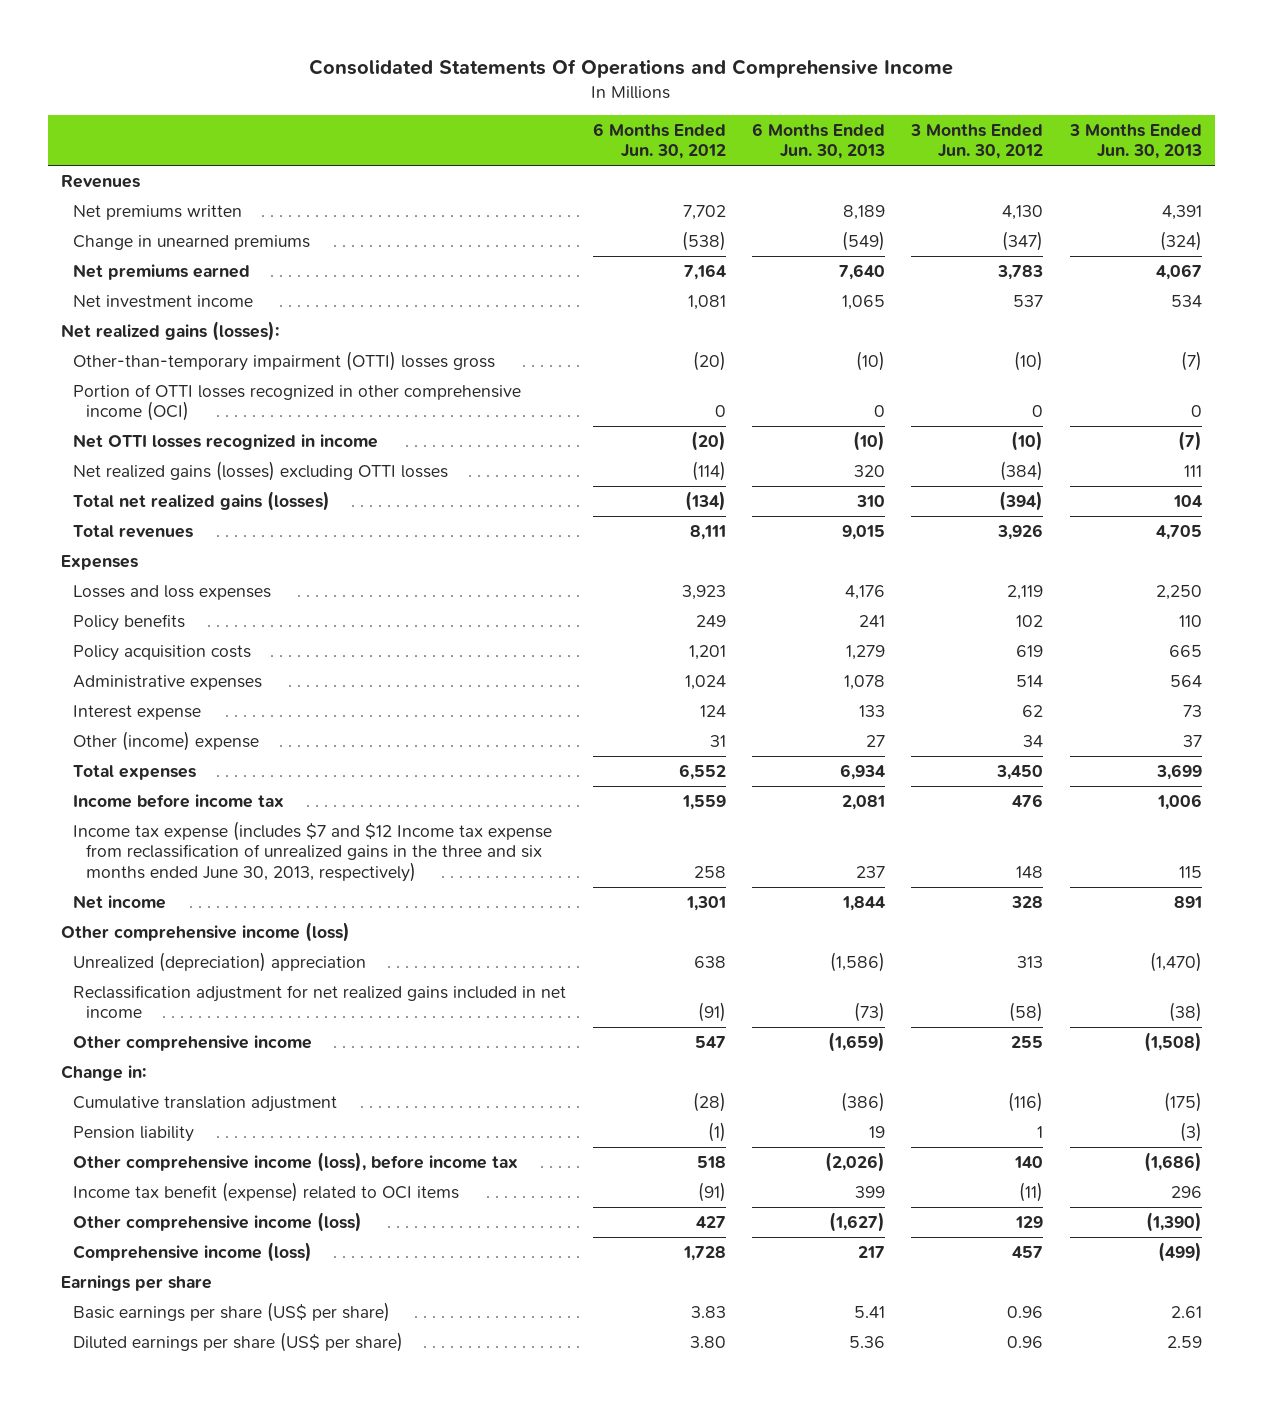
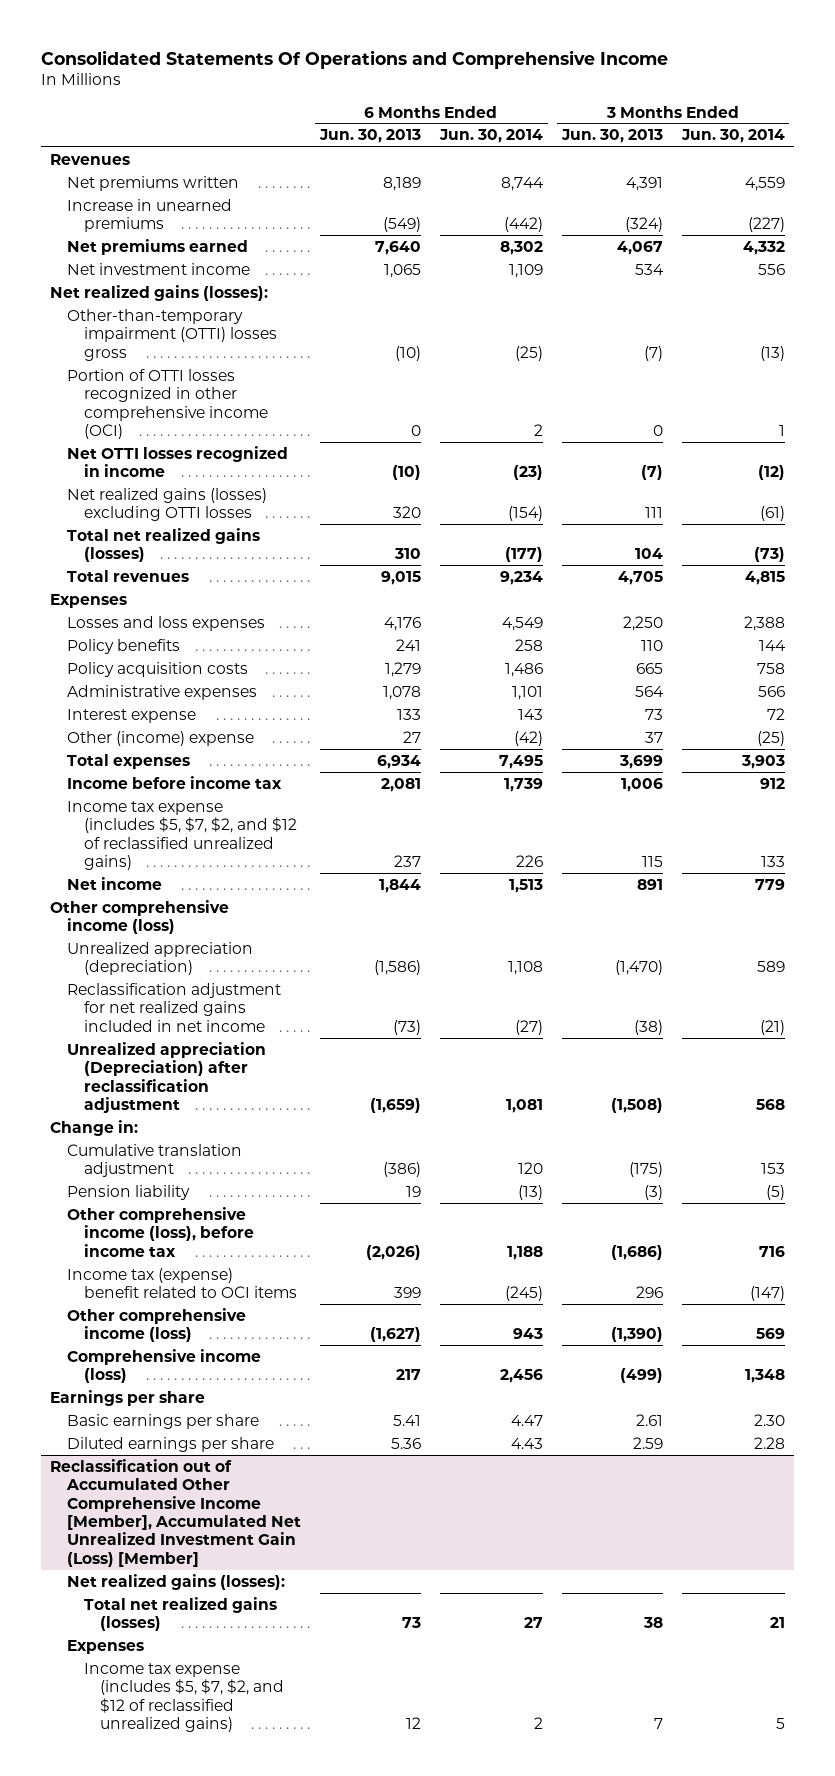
[592,122,726,160] 6 Months Ended Jun. 30, 2012 -> none
[910,123,1044,160] 3 Months Ended Jun. 30, 2012 -> none
none -> [438,129,543,144] Jun. 30, 2014
none -> [680,129,785,144] Jun. 30, 2014
[73,234,311,250] Change in unearned premiums -> [66,198,232,233] Increase in unearned premiums
[73,820,553,882] Income tax expense (includes $7 and $12 Income tax expense from reclassification of unrealized gains in the three and six months ended June 30, 2013, respectively) -> [66,800,297,871] Income tax expense (includes $5, $7, $2, and $12 of reclassified unrealized gains)
[73,951,367,972] Unrealized (depreciation) appreciation -> [66,941,253,976] Unrealized appreciation (depreciation)
[73,1034,313,1051] Other comprehensive income -> [66,1041,266,1114] Unrealized appreciation (Depreciation) after reclassification adjustment
[73,1181,460,1202] Income tax benefit (expense) related to OCI items -> [66,1267,297,1299] Income tax (expense) benefit related to OCI items
[73,1301,391,1322] Basic earnings per share (US$ per share) -> [66,1413,259,1429] Basic earnings per share
[73,1331,404,1352] Diluted earnings per share (US$ per share) -> [66,1436,274,1452] Diluted earnings per share
none -> [50,1458,301,1567] Reclassification out of Accumulated Other Comprehensive Income [Member], Accumulated Net Unrealized Investment Gain (Loss) [Member]
none -> [66,1573,285,1590] Net realized gains (losses):
none -> [83,1596,277,1632] Total net realized gains (losses)
none -> [66,1639,144,1654] Expenses
none -> [83,1662,285,1733] Income tax expense (includes $5, $7, $2, and $12 of reclassified unrealized gains)

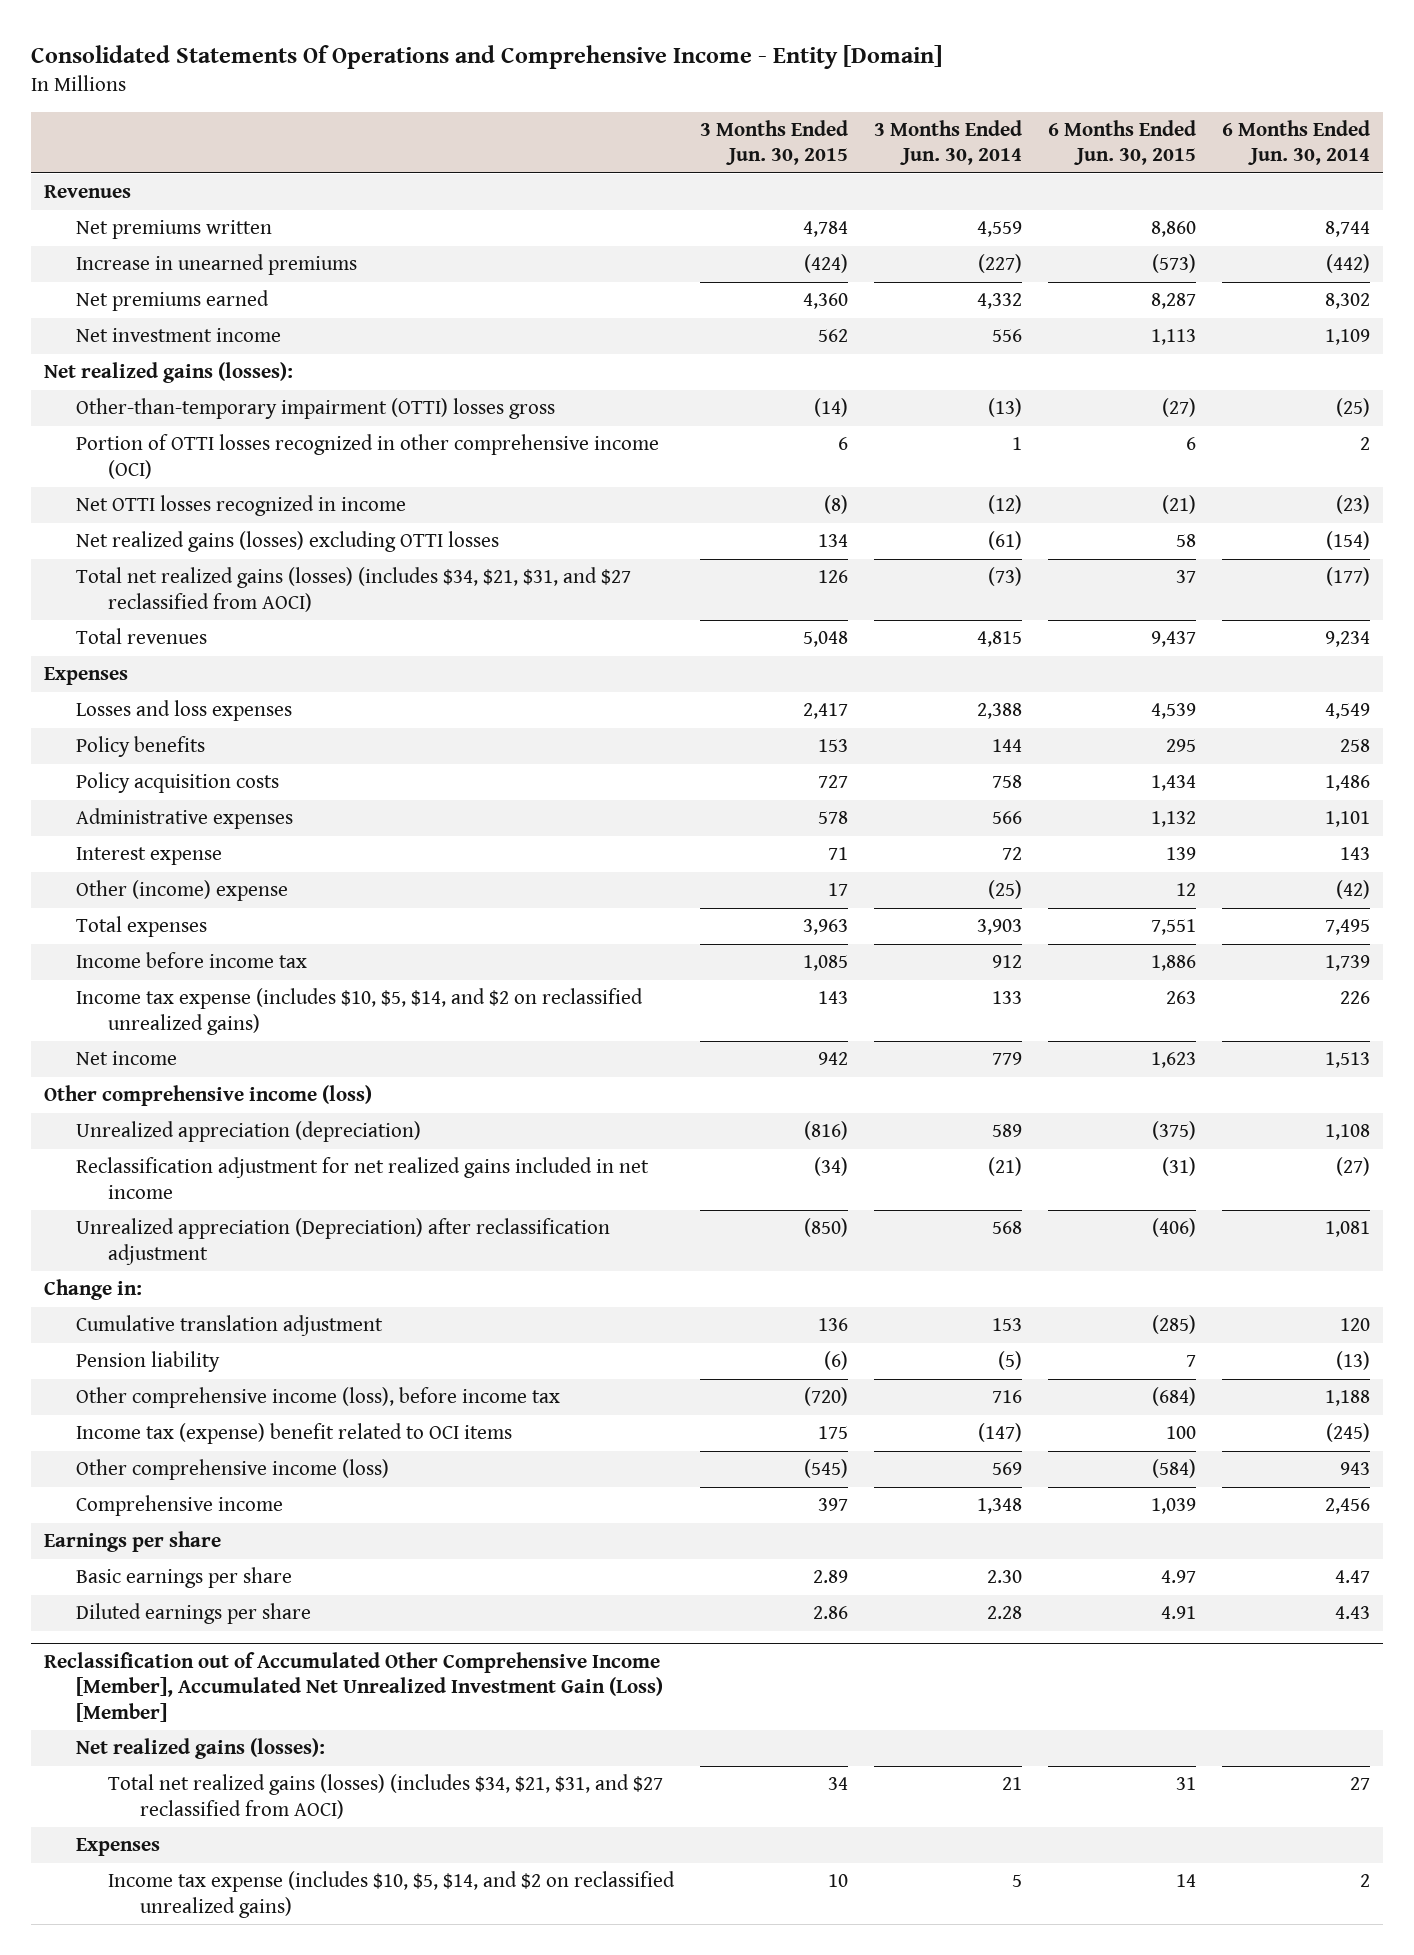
[40,49,668,69] Consolidated Statements Of Operations and Comprehensive Income -> [30,44,942,69] Consolidated Statements Of Operations and Comprehensive Income - Entity [Domain]
[318,129,421,144] Jun. 30, 2013 -> none
[560,129,663,144] Jun. 30, 2013 -> none
none -> [700,120,849,166] 3 Months Ended Jun. 30, 2015
none -> [1048,120,1197,166] 6 Months Ended Jun. 30, 2015
[66,527,260,563] Total net realized gains (losses) -> [75,567,631,612] Total net realized gains (losses) (includes $34, $21, $31, and $27 reclassified from AOCI)
[66,800,297,871] Income tax expense (includes $5, $7, $2, and $12 of reclassified unrealized gains) -> [75,988,643,1035] Income tax expense (includes $10, $5, $14, and $2 on reclassified unrealized gains)
[66,1348,261,1384] Comprehensive income (loss) -> [75,1495,283,1517] Comprehensive income
[83,1596,277,1632] Total net realized gains (losses) -> [108,1774,664,1819] Total net realized gains (losses) (includes $34, $21, $31, and $27 reclassified from AOCI)
[83,1662,285,1733] Income tax expense (includes $5, $7, $2, and $12 of reclassified unrealized gains) -> [108,1871,676,1918] Income tax expense (includes $10, $5, $14, and $2 on reclassified unrealized gains)

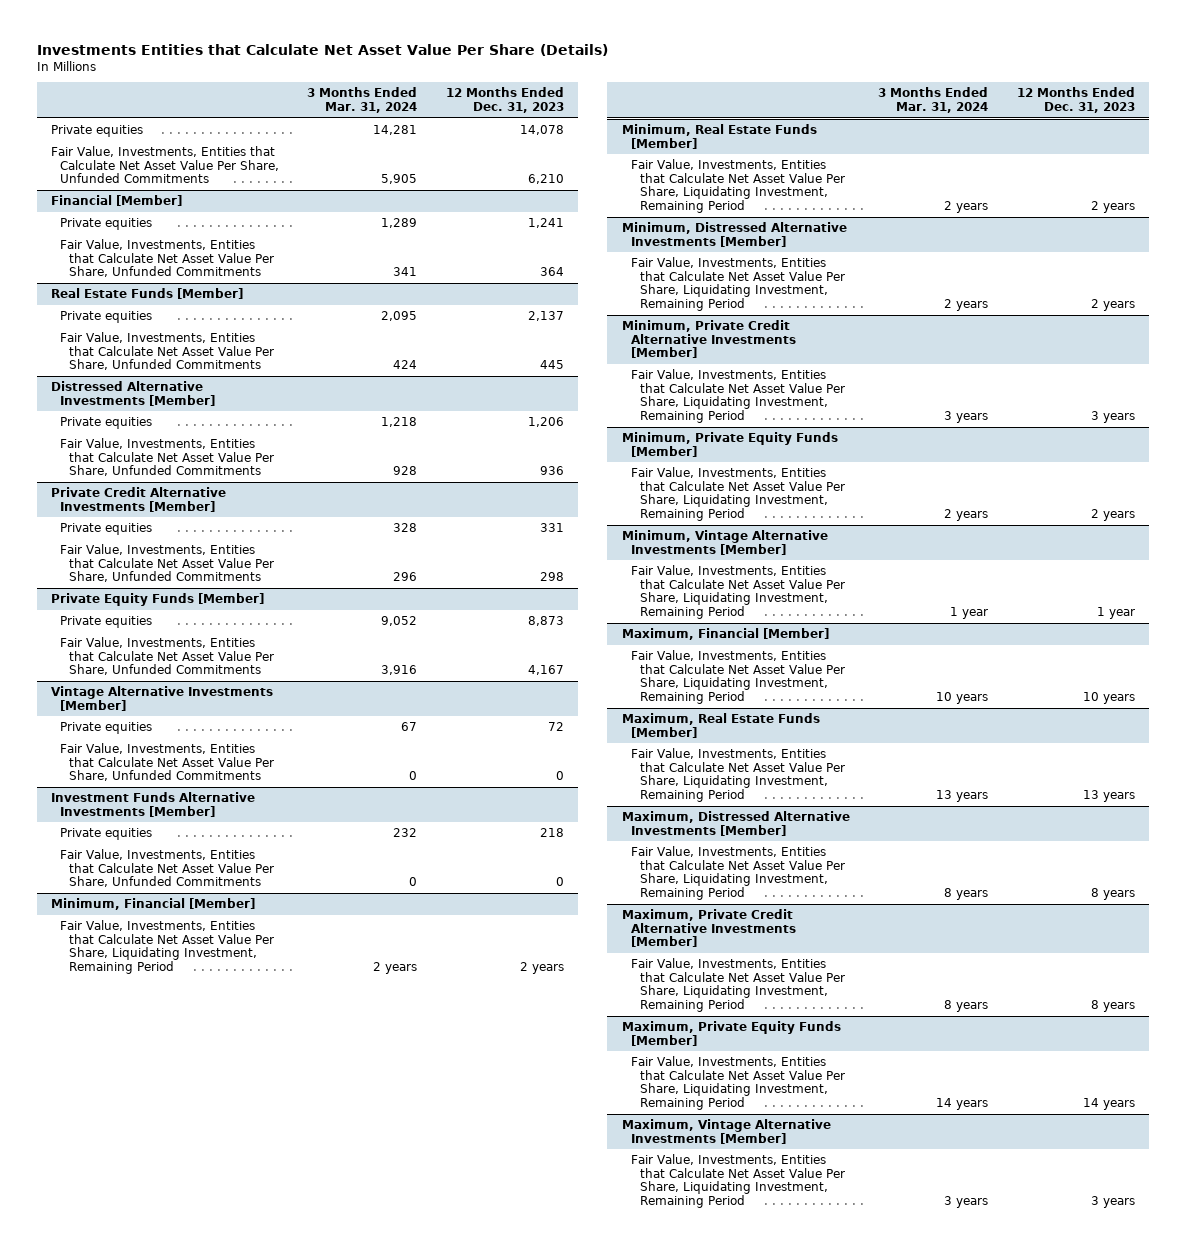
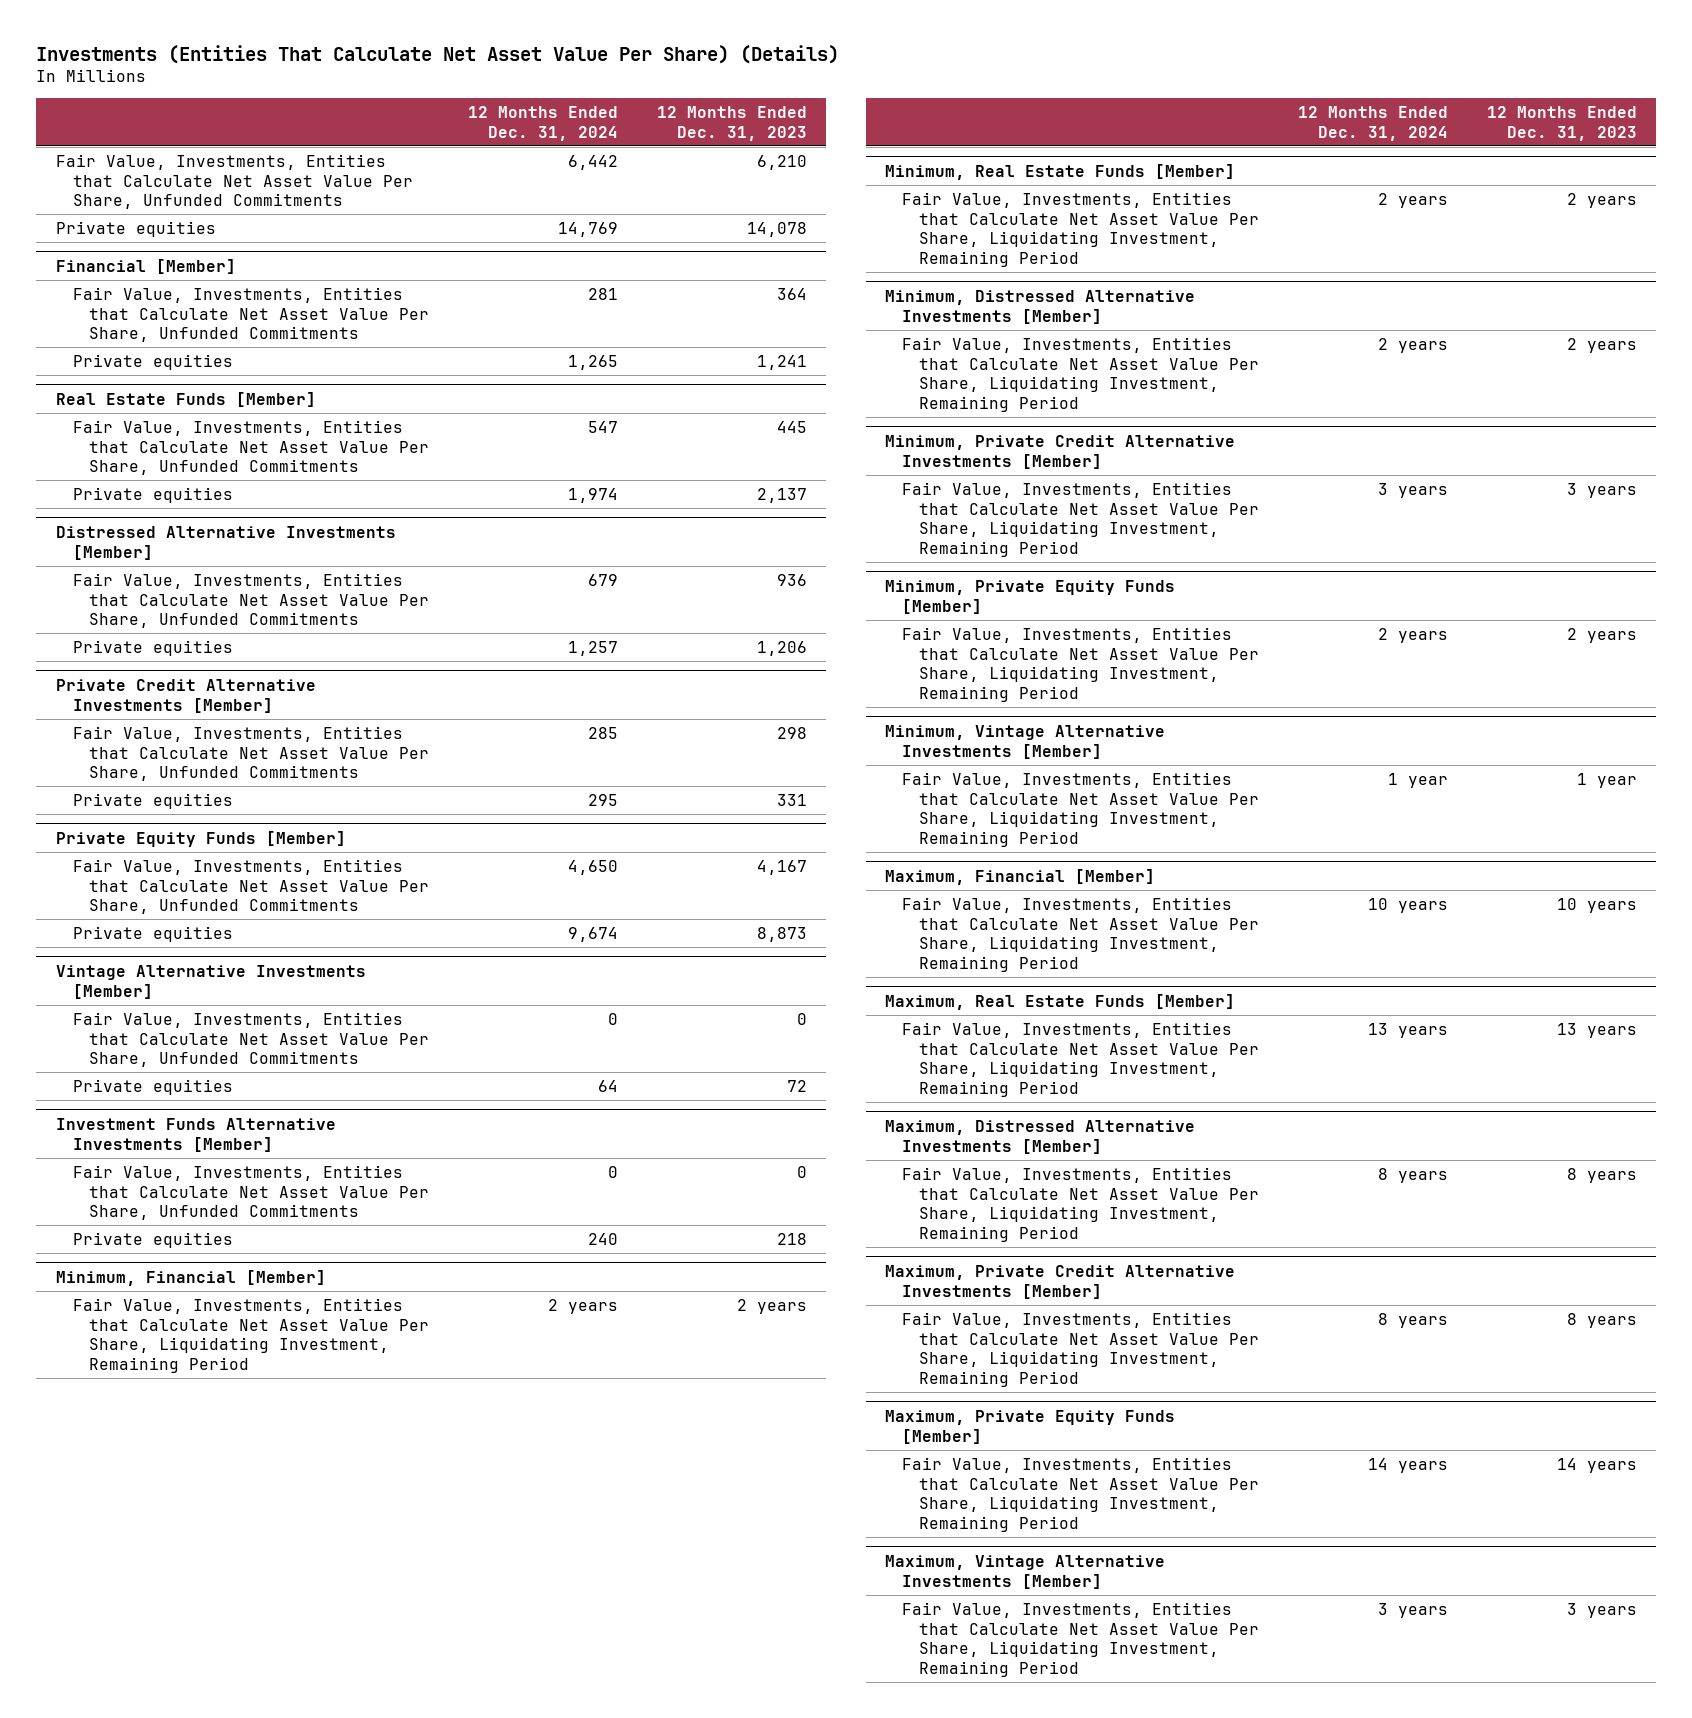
[36,43,608,56] Investments Entities that Calculate Net Asset Value Per Share (Details) -> [36,44,840,64] Investments (Entities That Calculate Net Asset Value Per Share) (Details)
[307,87,418,114] 3 Months Ended Mar. 31, 2024 -> none
none -> [468,105,619,141] 12 Months Ended Dec. 31, 2024
[50,125,143,138] Private equities -> [55,220,216,237] Private equities
[59,218,152,231] Private equities -> [72,353,233,370] Private equities
[59,311,152,324] Private equities -> [72,486,233,503] Private equities
[59,417,152,430] Private equities -> [72,639,233,656] Private equities
[59,523,152,536] Private equities -> [72,792,233,809] Private equities
[59,616,152,629] Private equities -> [72,925,233,942] Private equities
[59,722,152,735] Private equities -> [72,1078,233,1095] Private equities
[59,828,152,841] Private equities -> [72,1231,233,1248] Private equities

